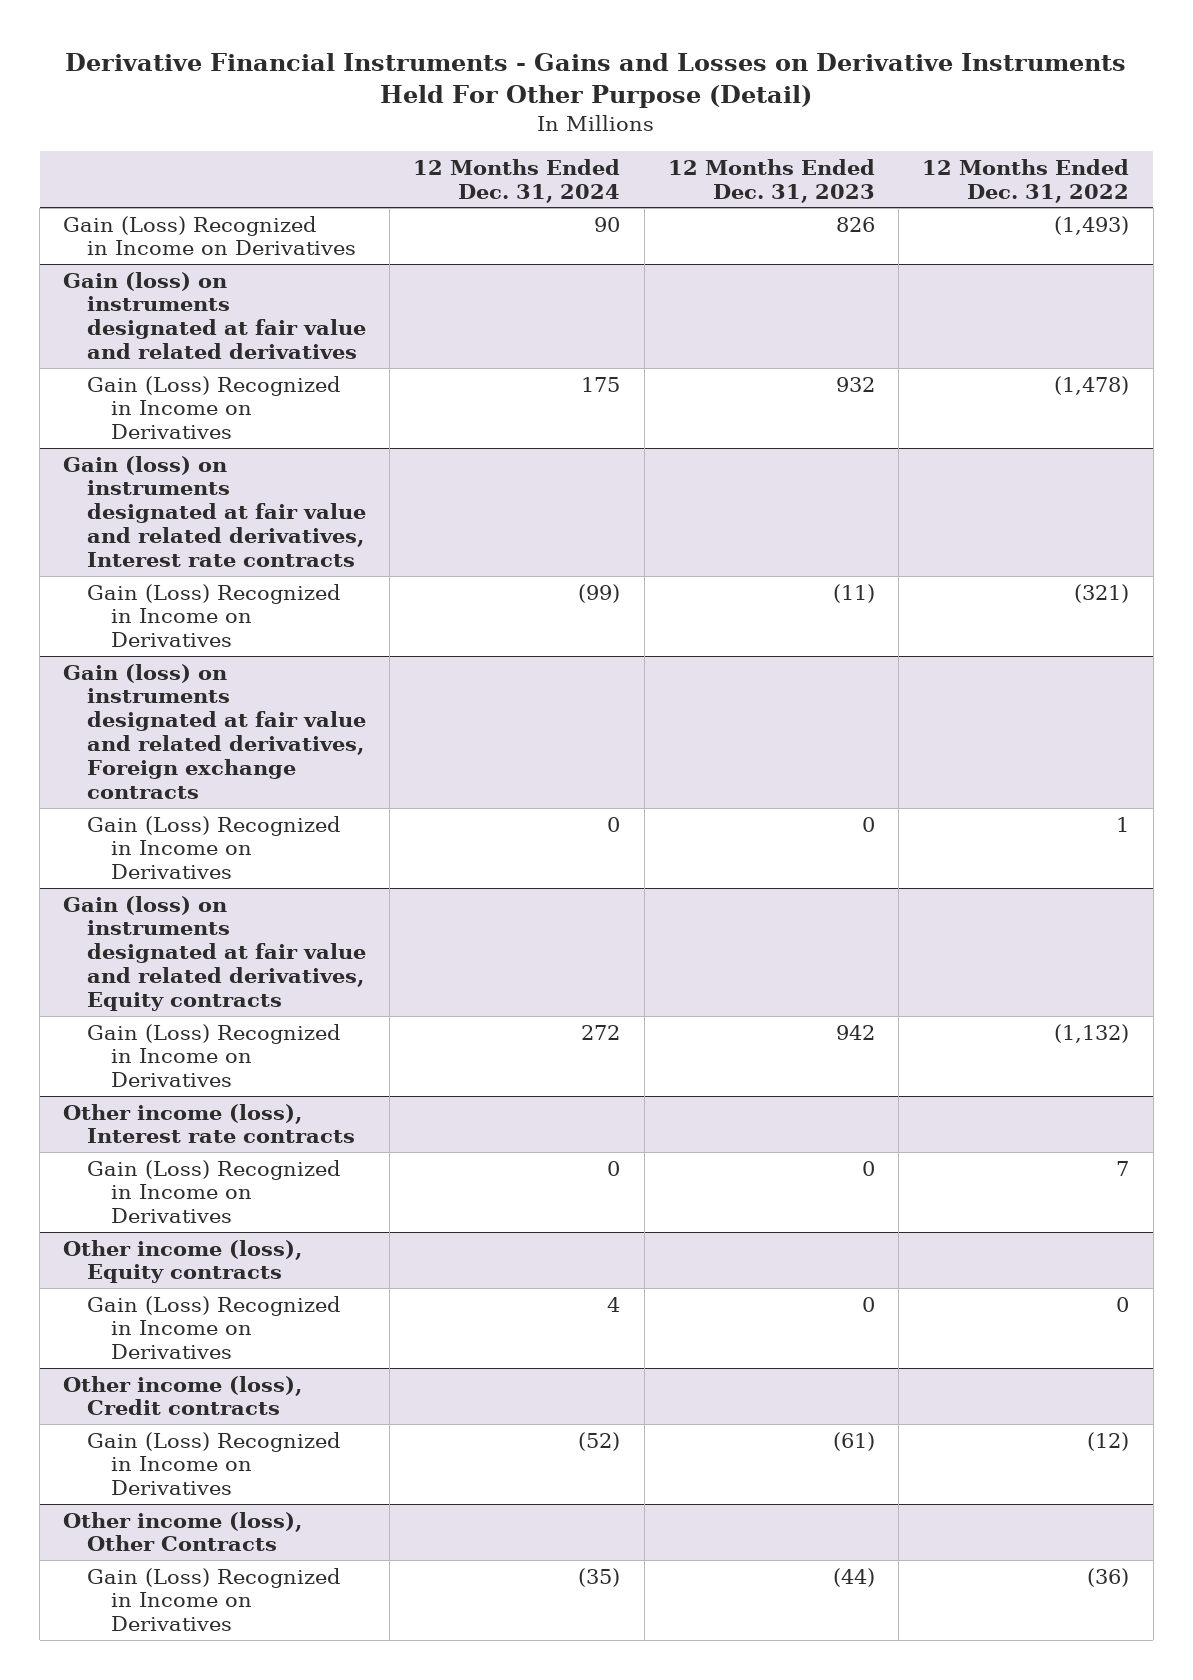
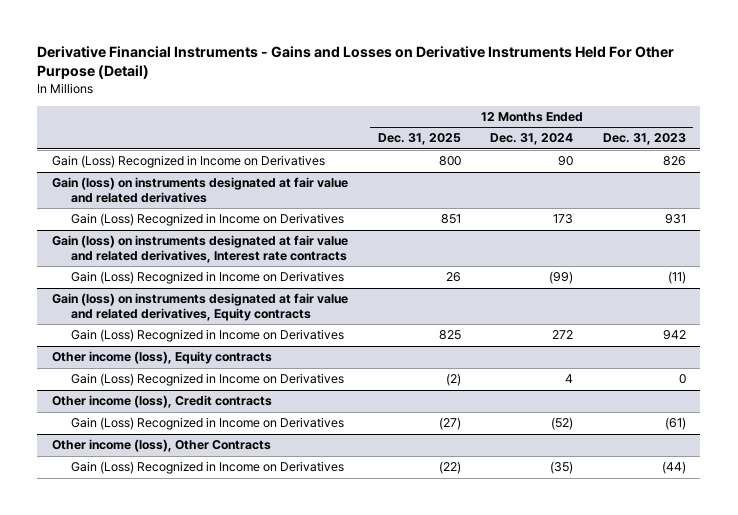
[922,158,1130,203] 12 Months Ended Dec. 31, 2022 -> none
none -> [377,133,461,146] Dec. 31, 2025
[581,376,621,392] 175 -> [553,214,574,225] 173
[835,376,875,392] 932 -> [664,214,686,225] 931
[63,663,366,800] Gain (loss) on instruments designated at fair value and related derivatives, Foreign exchange contracts -> none
[86,815,340,880] Gain (Loss) Recognized in Income on Derivatives -> none
[63,1103,355,1144] Other income (loss), Interest rate contracts -> none
[86,1159,340,1224] Gain (Loss) Recognized in Income on Derivatives -> none

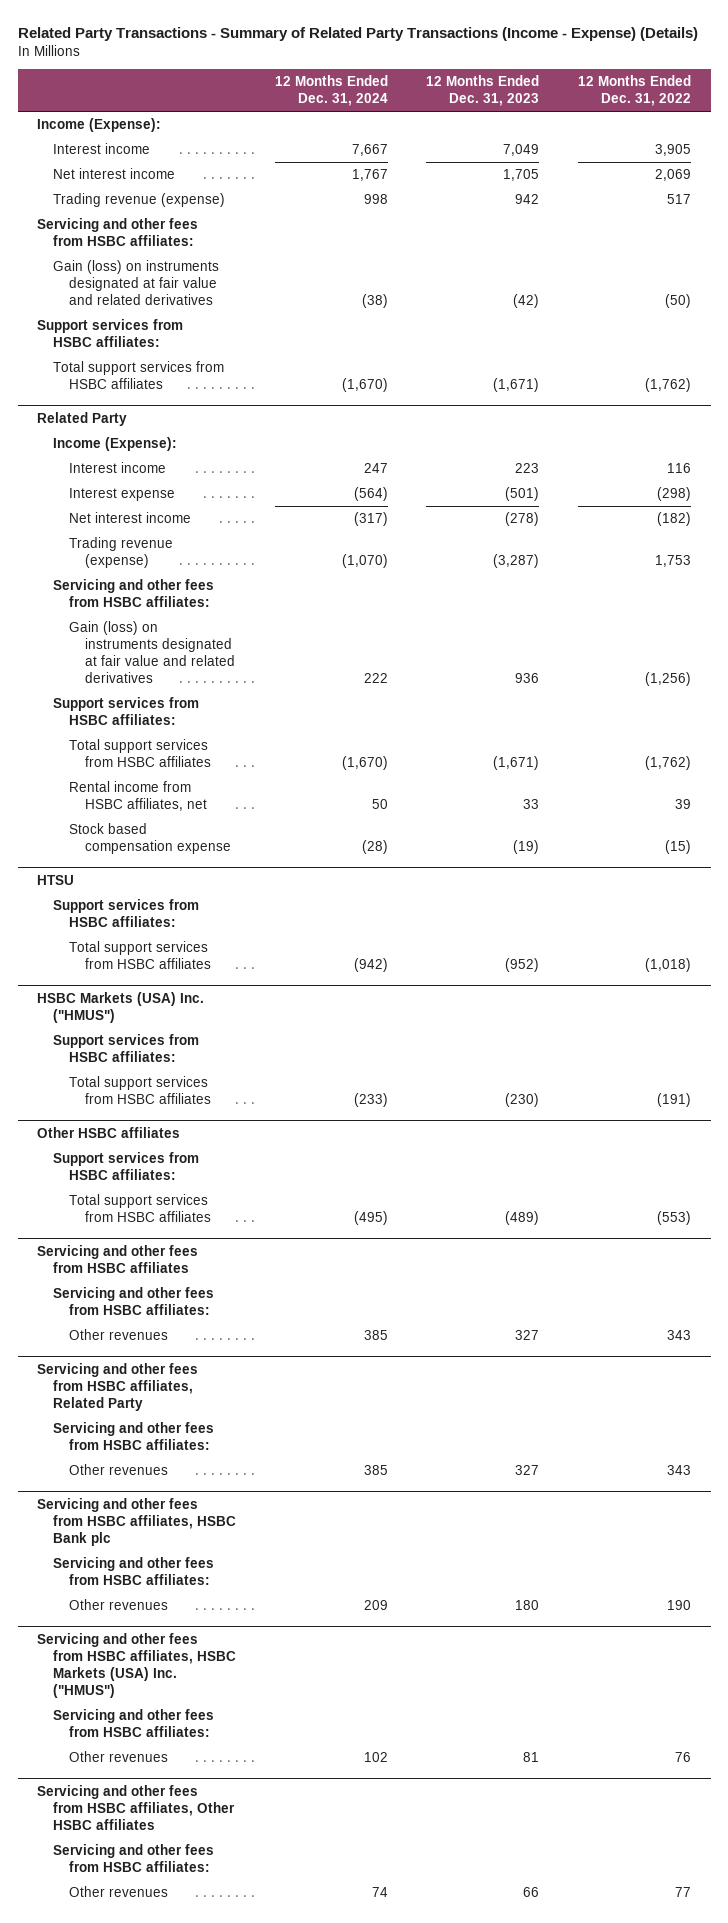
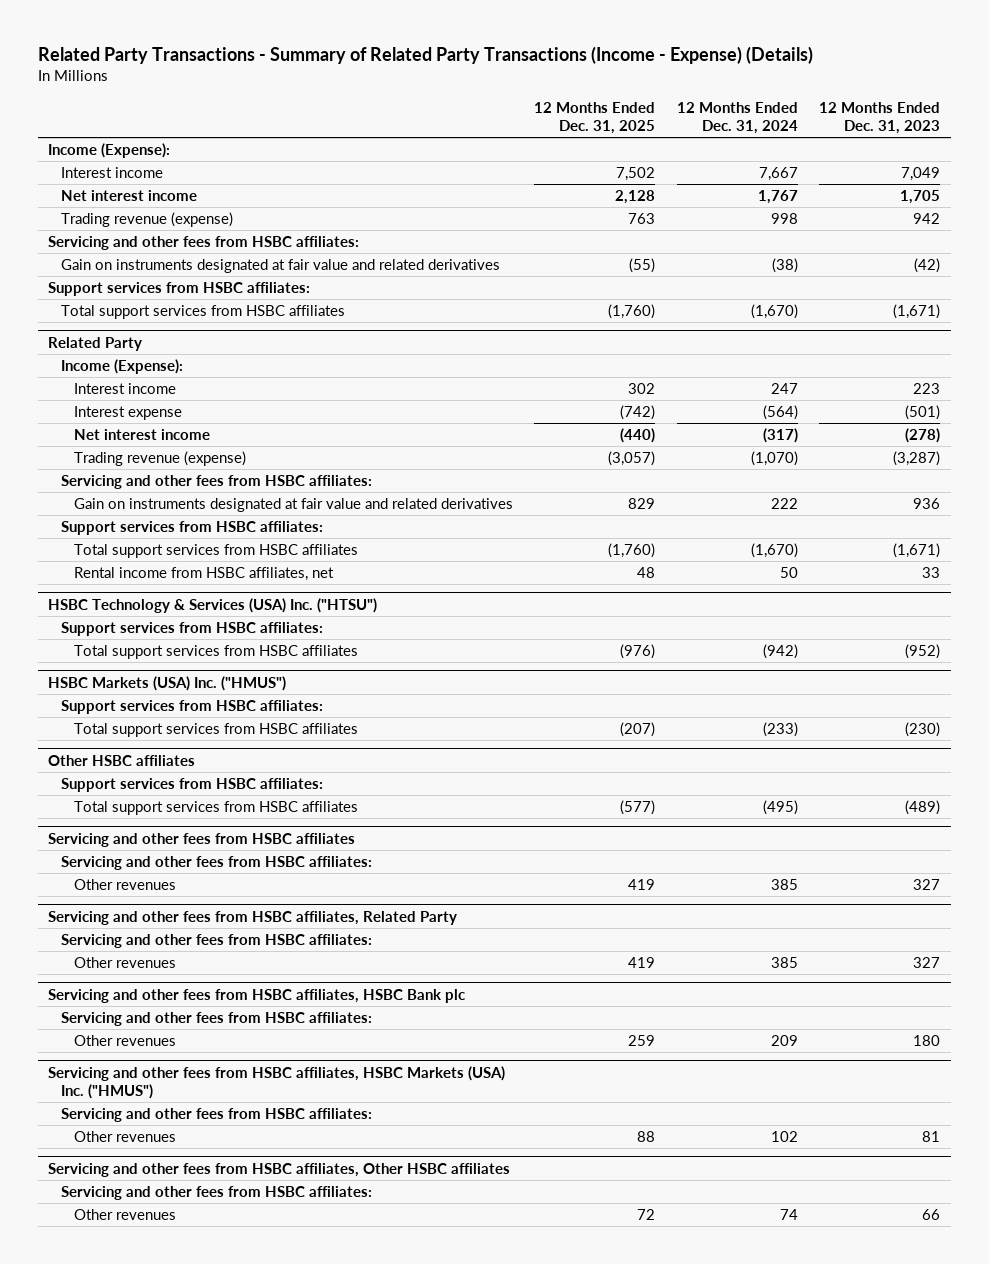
[578,75,692,107] 12 Months Ended Dec. 31, 2022 -> none
none -> [534,102,656,134] 12 Months Ended Dec. 31, 2025
[53,260,220,306] Gain (loss) on instruments designated at fair value and related derivatives -> [61,259,501,274] Gain on instruments designated at fair value and related derivatives
[69,621,236,684] Gain (loss) on instruments designated at fair value and related derivatives -> [73,498,513,513] Gain on instruments designated at fair value and related derivatives
[69,823,232,855] Stock based compensation expense -> none
[36,874,74,885] HTSU -> [48,597,378,613] HSBC Technology & Services (USA) Inc. ("HTSU")

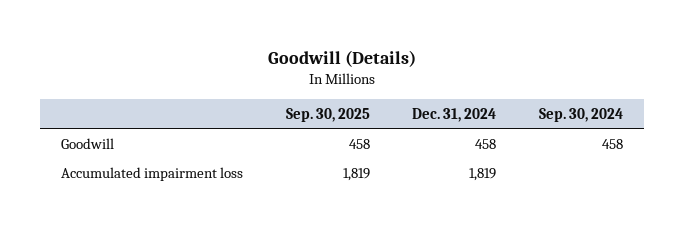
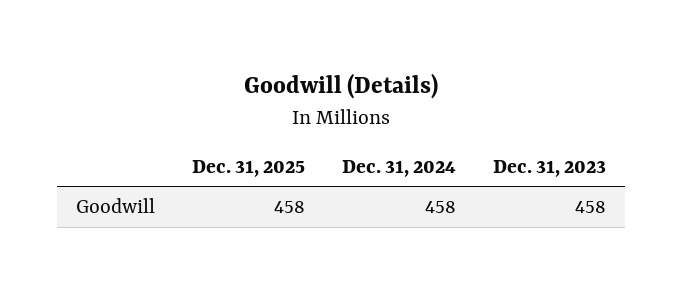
[285,107,370,122] Sep. 30, 2025 -> none
[538,107,623,122] Sep. 30, 2024 -> none
none -> [192,159,306,177] Dec. 31, 2025
none -> [493,159,607,177] Dec. 31, 2023
[61,166,244,181] Accumulated impairment loss -> none

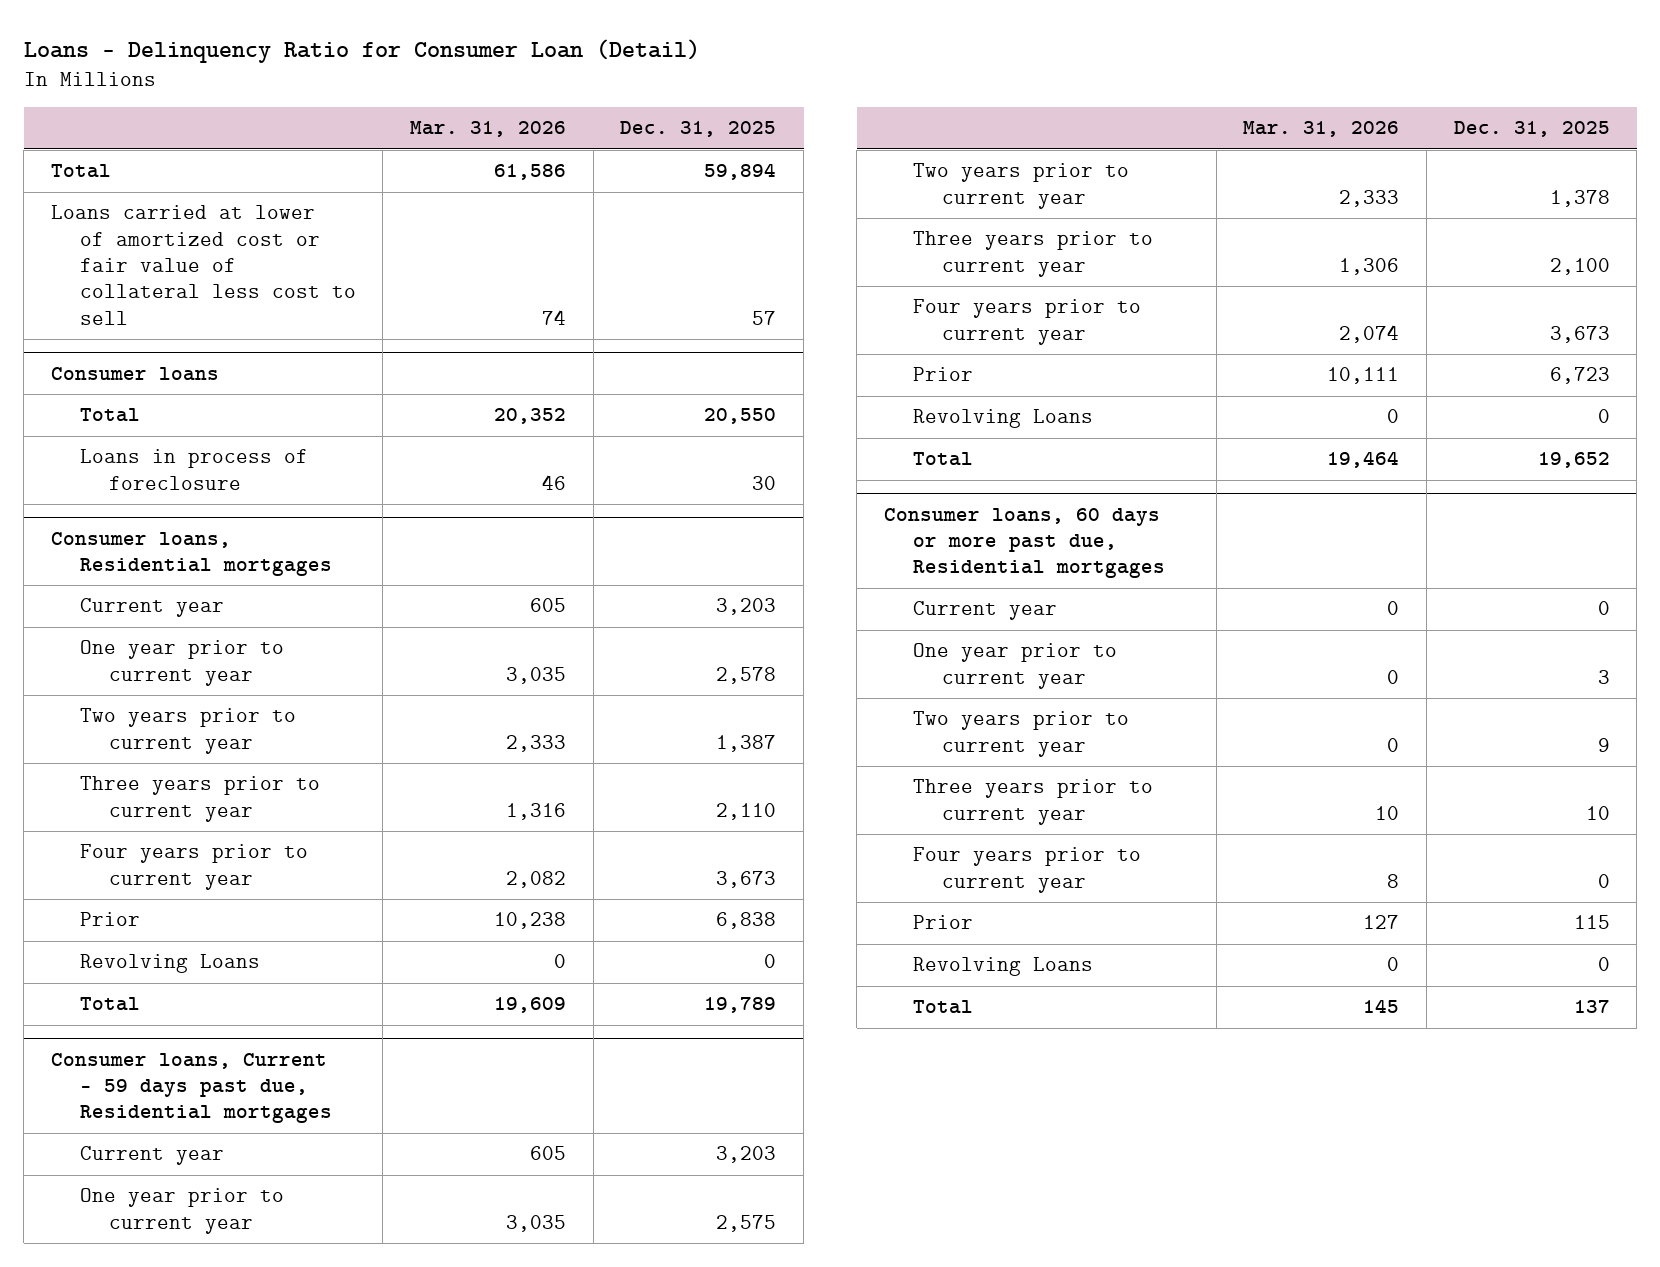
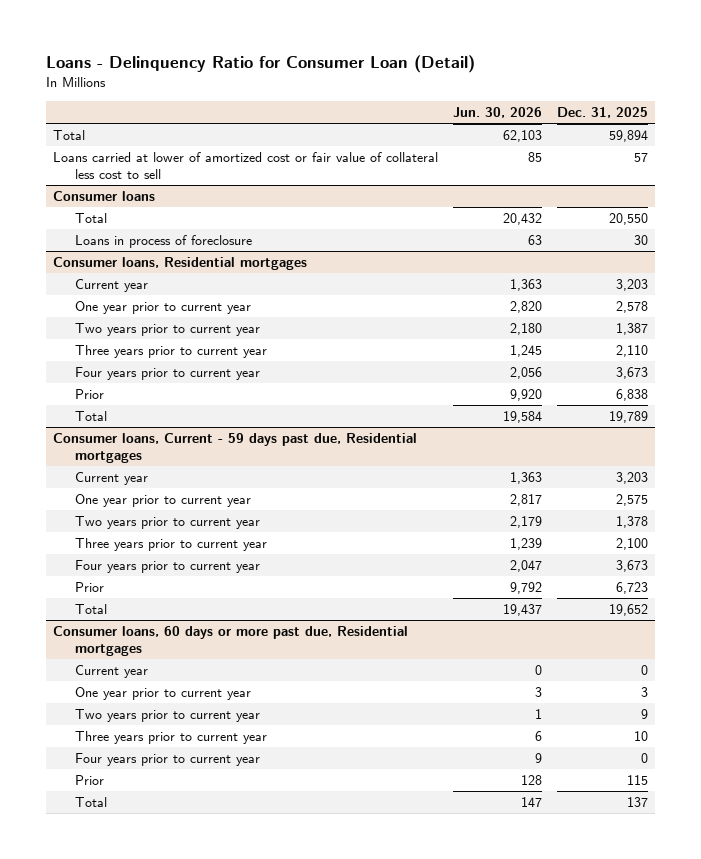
[410,121,567,138] Mar. 31, 2026 -> none
none -> [453,107,543,119] Jun. 30, 2026
[79,954,260,974] Revolving Loans -> none
[913,409,1094,429] Revolving Loans -> none
[913,957,1094,977] Revolving Loans -> none

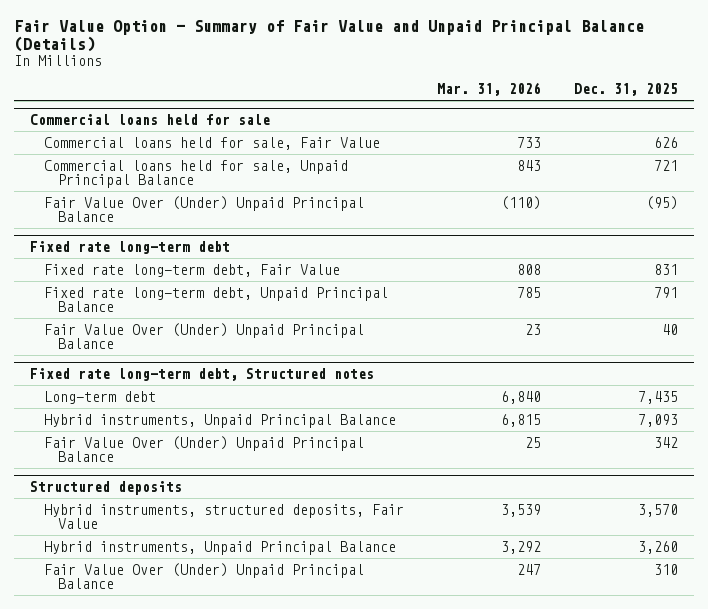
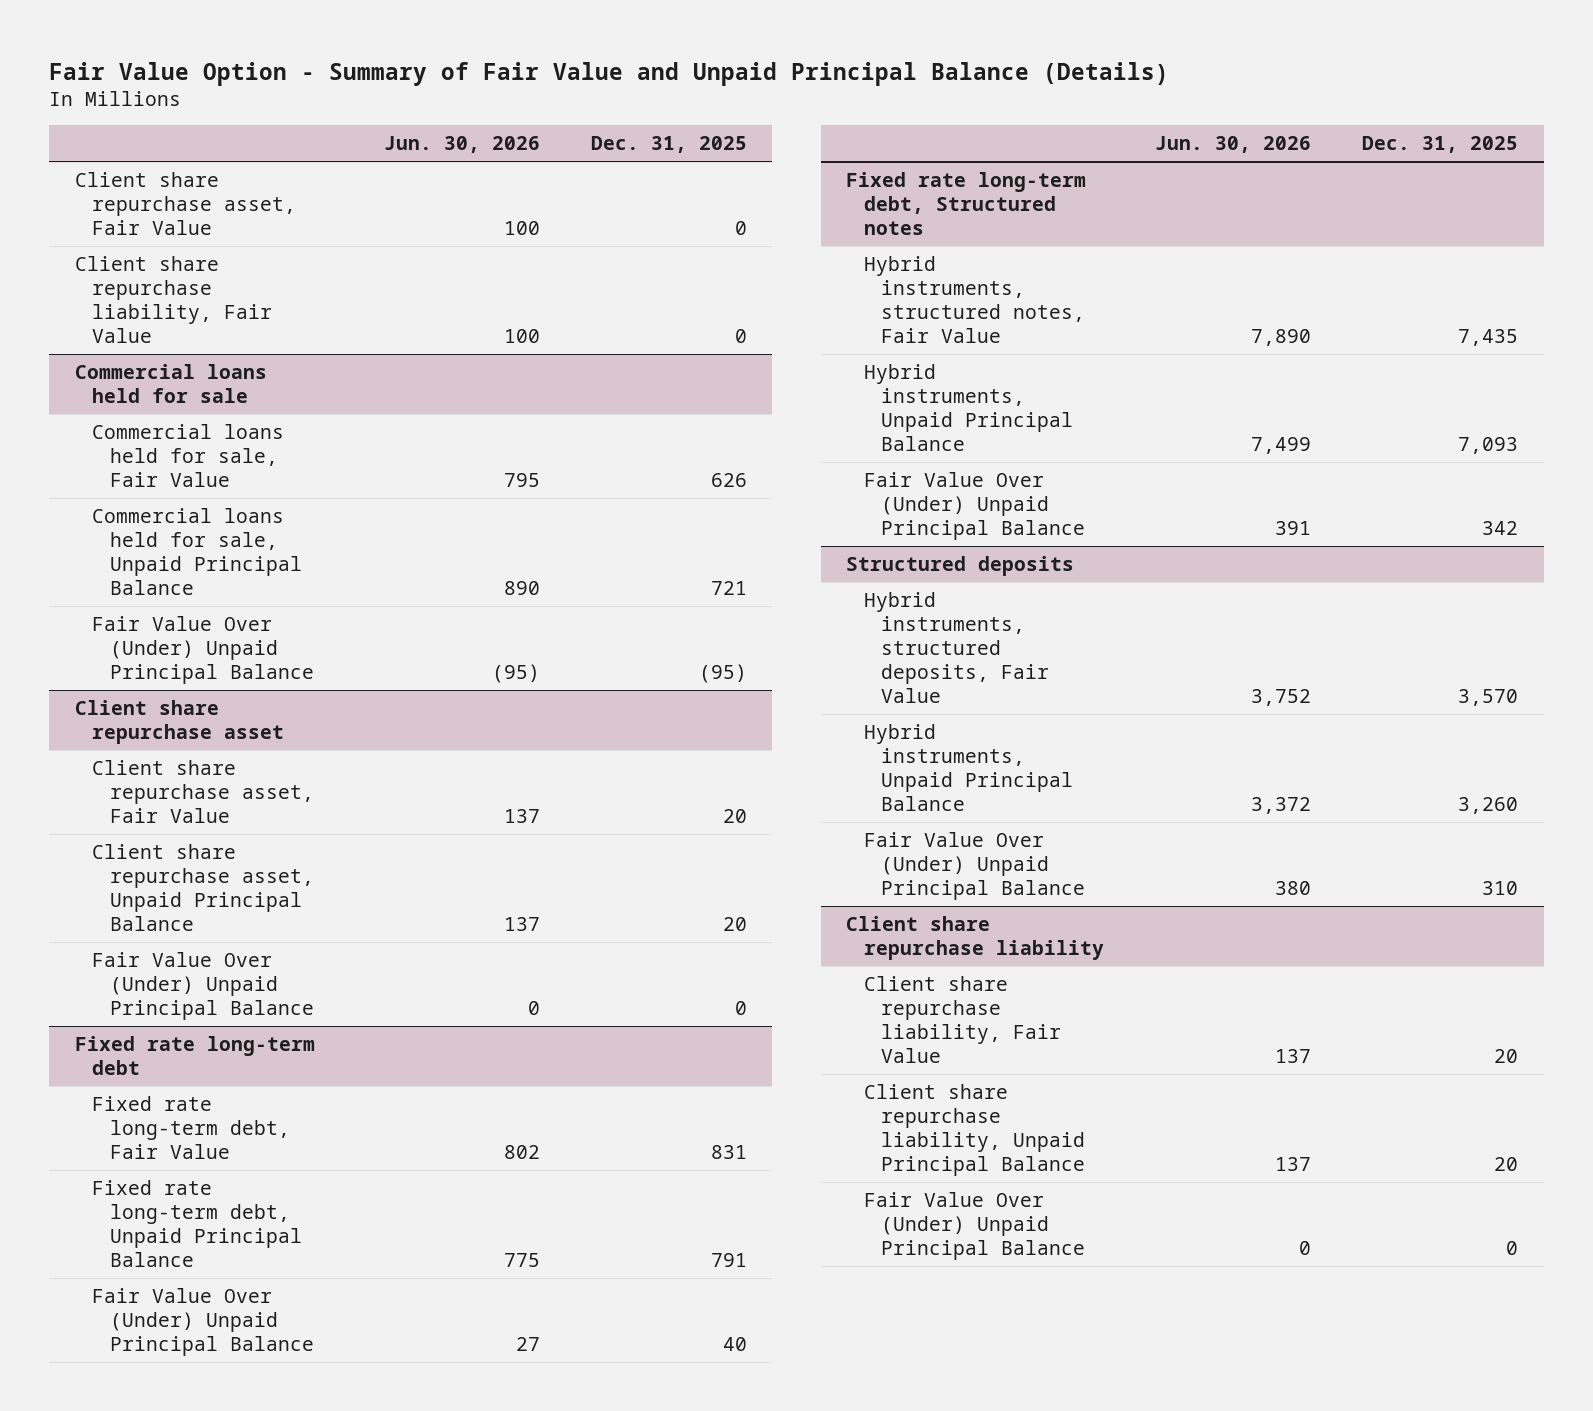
[436,81,541,96] Mar. 31, 2026 -> none
none -> [383,136,540,154] Jun. 30, 2026
none -> [75,171,297,235] Client share repurchase asset, Fair Value
none -> [75,255,273,343] Client share repurchase liability, Fair Value
none -> [75,699,285,744] Client share repurchase asset
none -> [92,759,314,823] Client share repurchase asset, Fair Value
none -> [92,843,314,931] Client share repurchase asset, Unpaid Principal Balance
none -> [92,951,314,1020] Fair Value Over (Under) Unpaid Principal Balance
[43,390,156,404] Long-term debt -> [863,255,1086,343] Hybrid instruments, structured notes, Fair Value
none -> [846,915,1104,960] Client share repurchase liability
none -> [863,975,1062,1063] Client share repurchase liability, Fair Value
none -> [863,1083,1086,1176] Client share repurchase liability, Unpaid Principal Balance
none -> [863,1191,1086,1260] Fair Value Over (Under) Unpaid Principal Balance

